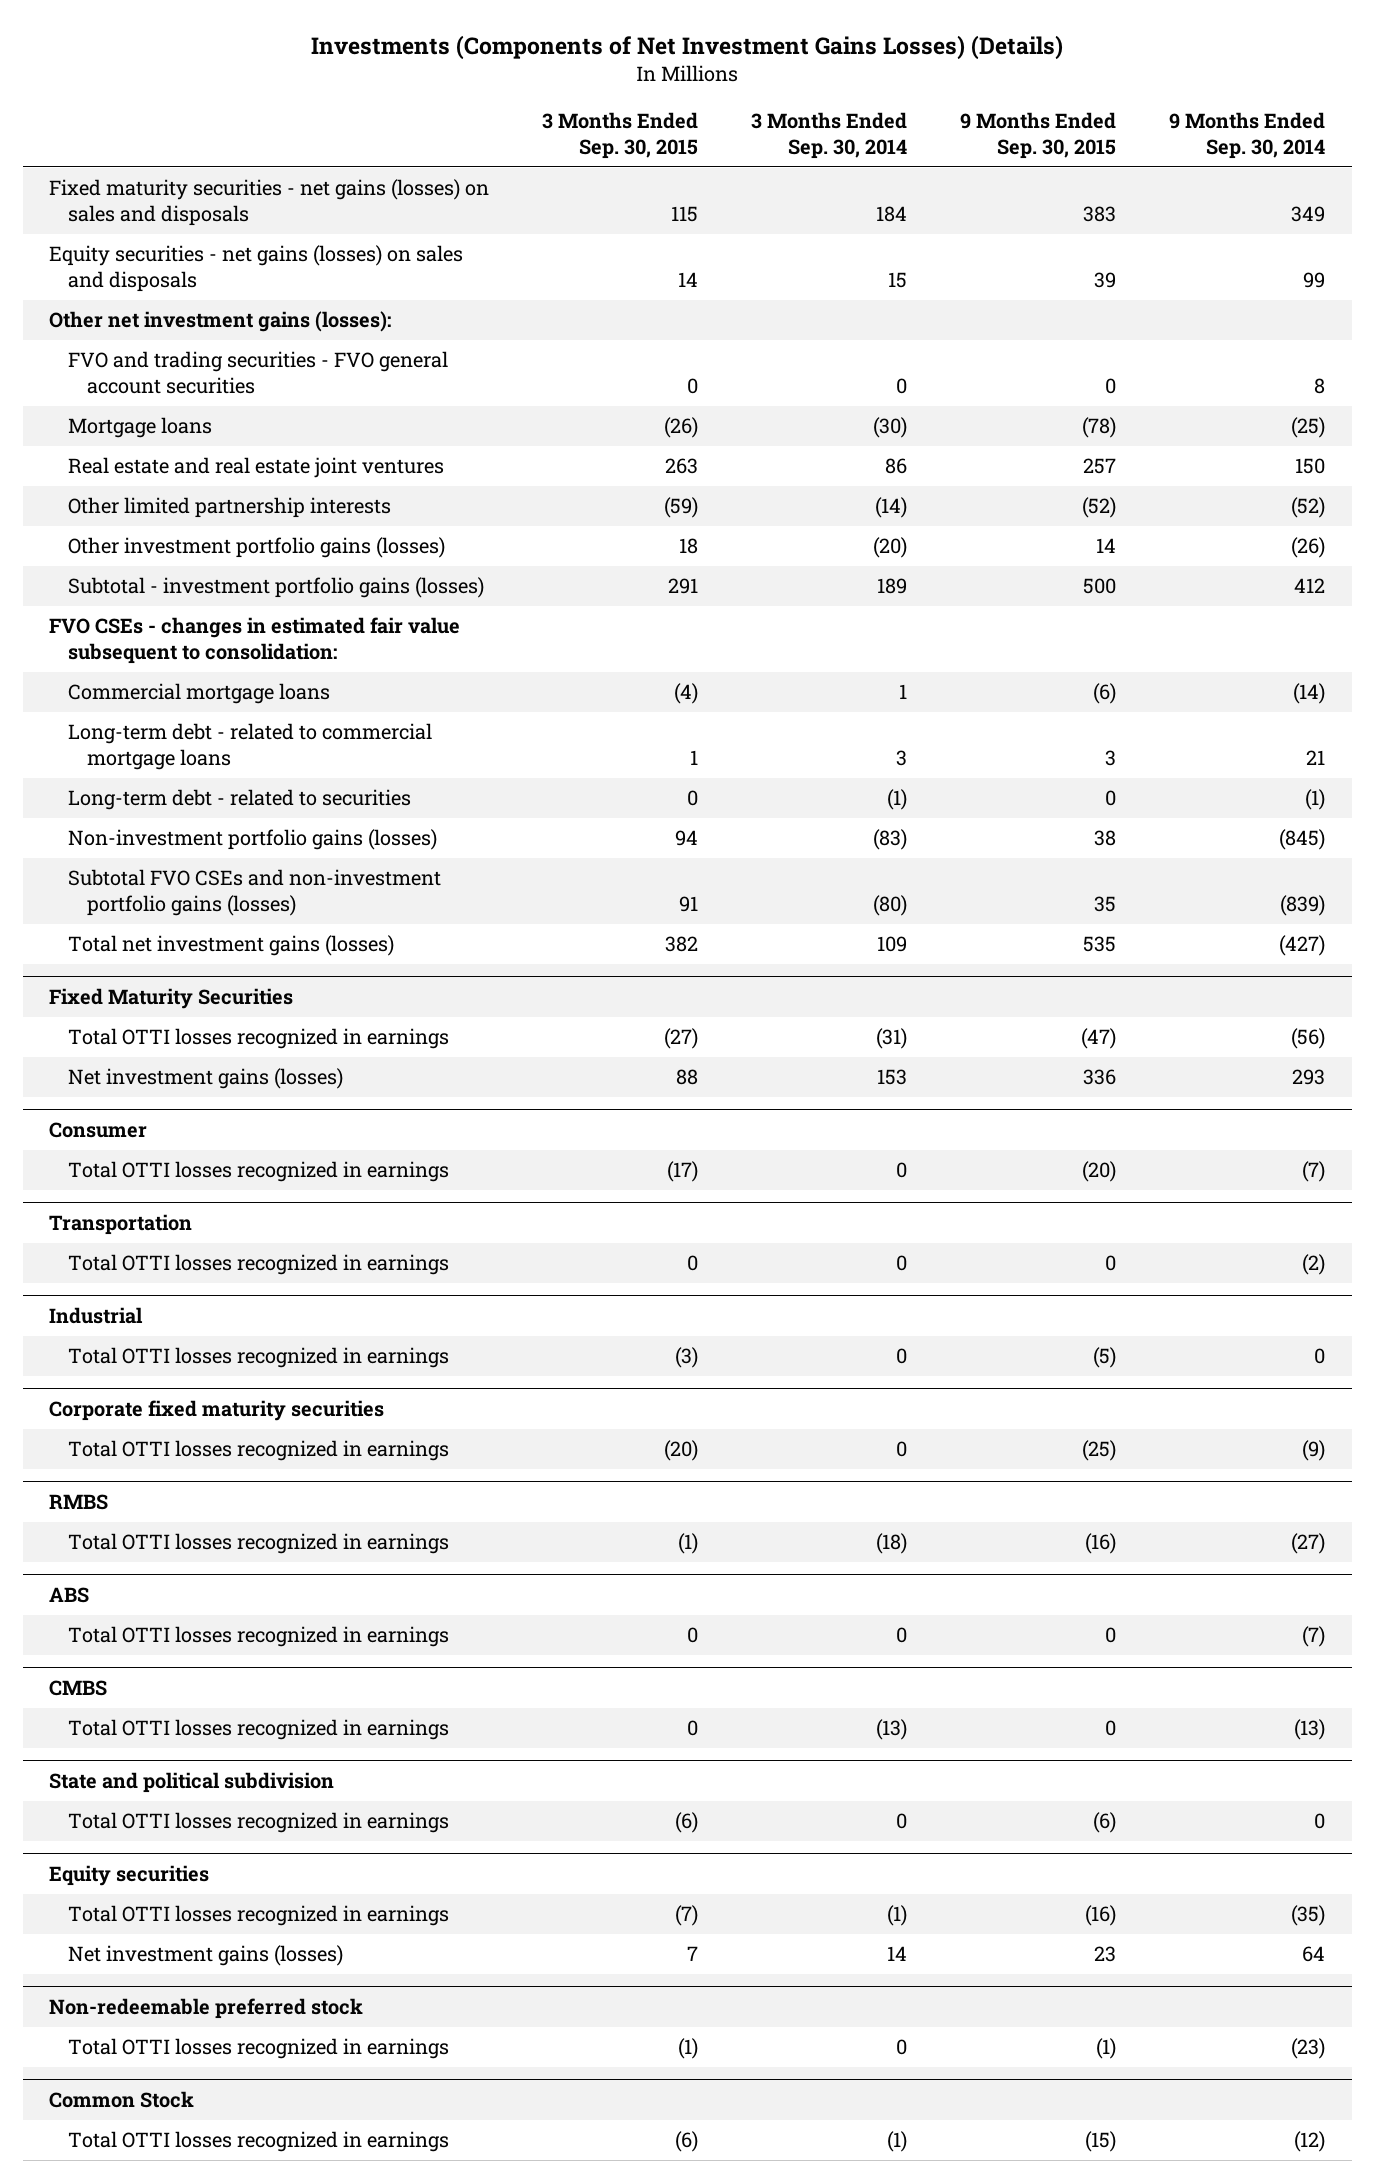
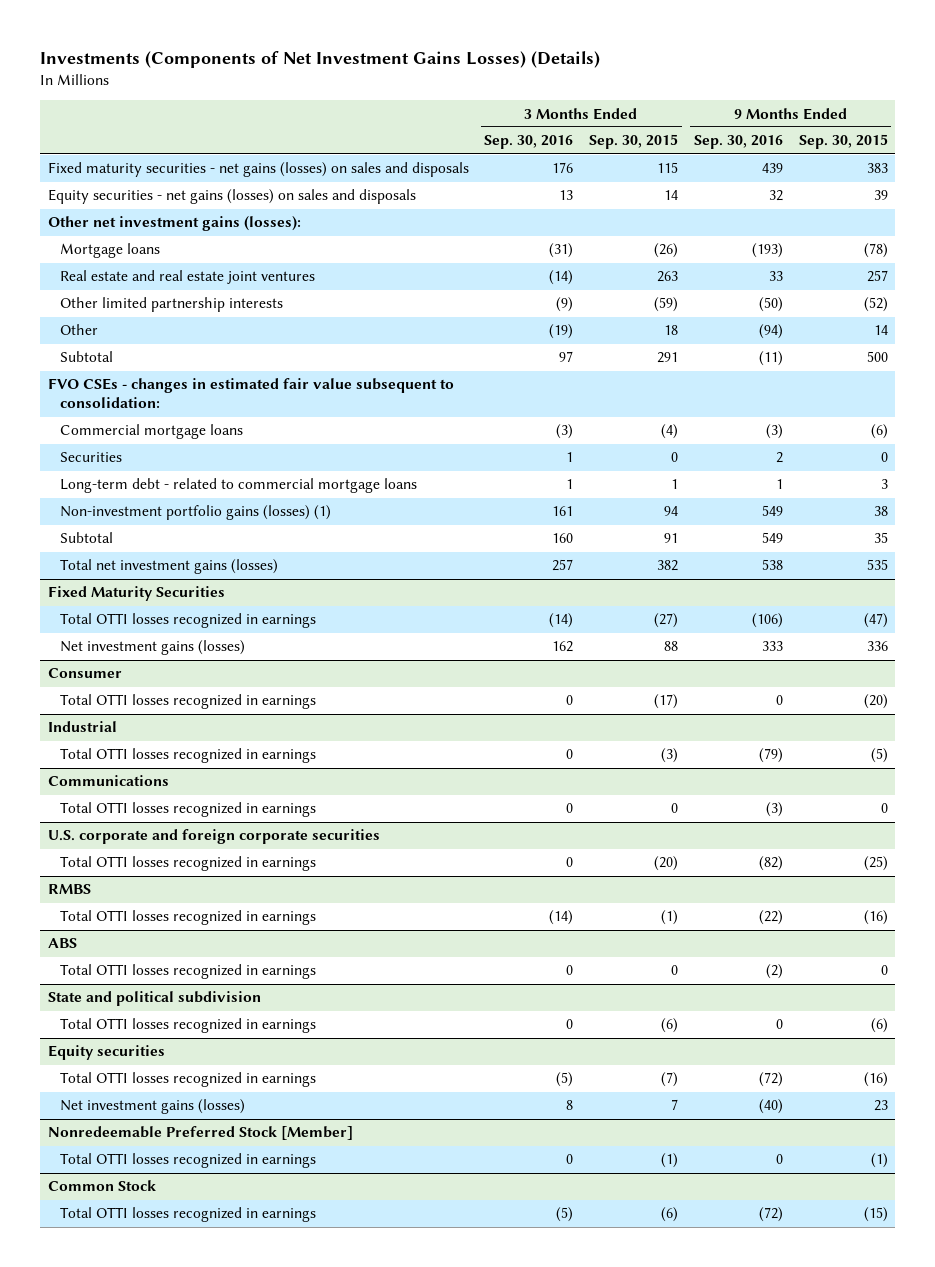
[751,112,908,159] 3 Months Ended Sep. 30, 2014 -> none
[1169,112,1326,159] 9 Months Ended Sep. 30, 2014 -> none
none -> [484,135,574,150] Sep. 30, 2016
none -> [693,135,783,150] Sep. 30, 2016
[67,351,448,394] FVO and trading securities - FVO general account securities -> none
[67,537,445,559] Other investment portfolio gains (losses) -> [59,324,98,336] Other
[67,577,484,599] Subtotal - investment portfolio gains (losses) -> [59,351,113,363] Subtotal
none -> [59,452,122,463] Securities
[67,789,411,811] Long-term debt - related to securities -> none
[67,829,437,851] Non-investment portfolio gains (losses) -> [59,505,331,521] Non-investment portfolio gains (losses) (1)
[67,869,441,916] Subtotal FVO CSEs and non-investment portfolio gains (losses) -> [59,532,113,544] Subtotal
[49,1214,193,1236] Transportation -> none
[67,1254,449,1276] Total OTTI losses recognized in earnings -> none
none -> [47,775,169,787] Communications
none -> [59,802,316,818] Total OTTI losses recognized in earnings
[49,1400,385,1422] Corporate fixed maturity securities -> [47,829,380,845] U.S. corporate and foreign corporate securities
[49,1680,108,1697] CMBS -> none
[67,1719,449,1741] Total OTTI losses recognized in earnings -> none
[49,1998,364,2020] Non-redeemable preferred stock -> [47,1126,353,1141] Nonredeemable Preferred Stock [Member]

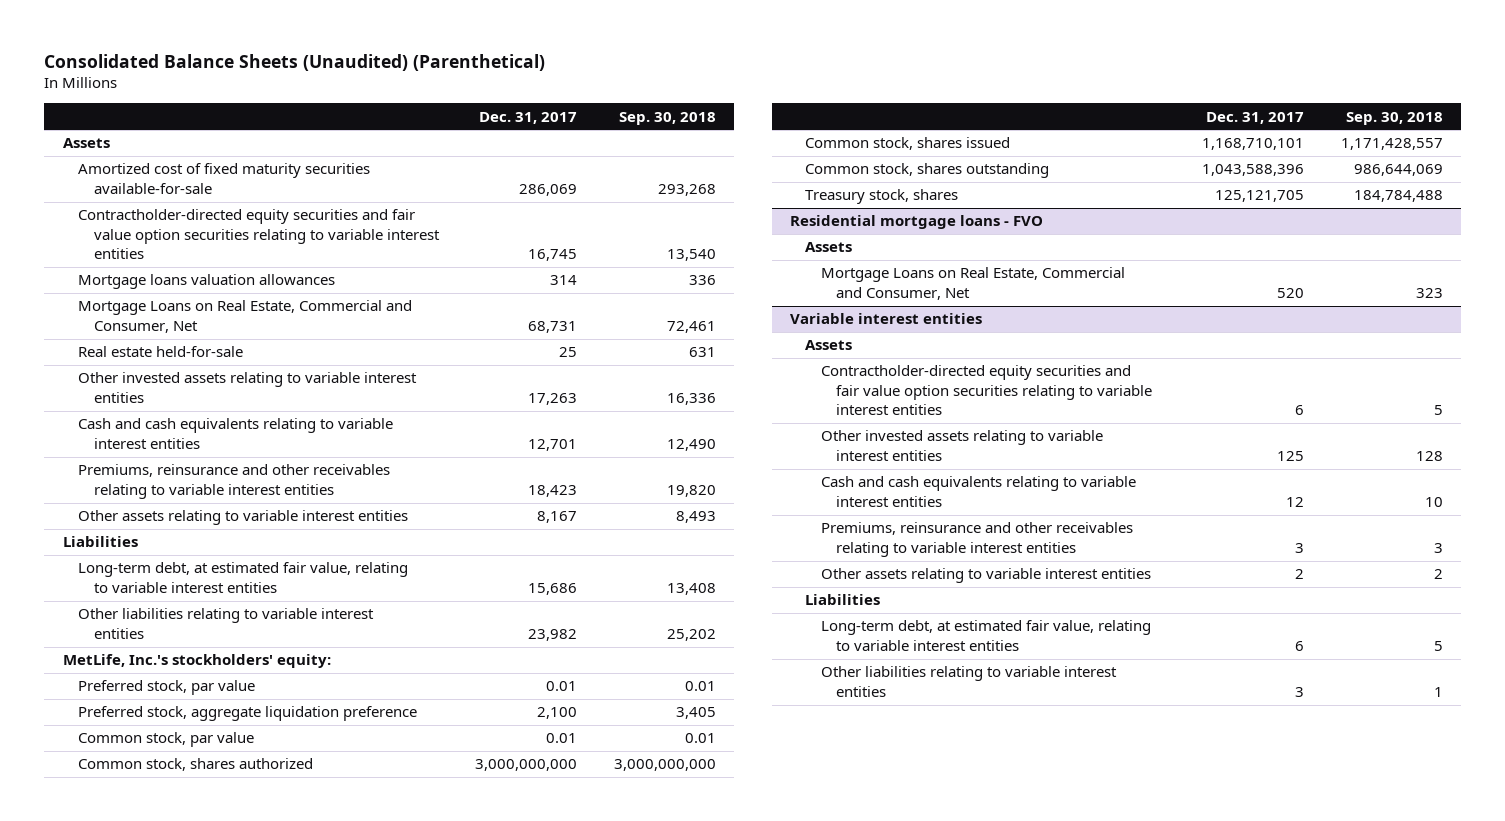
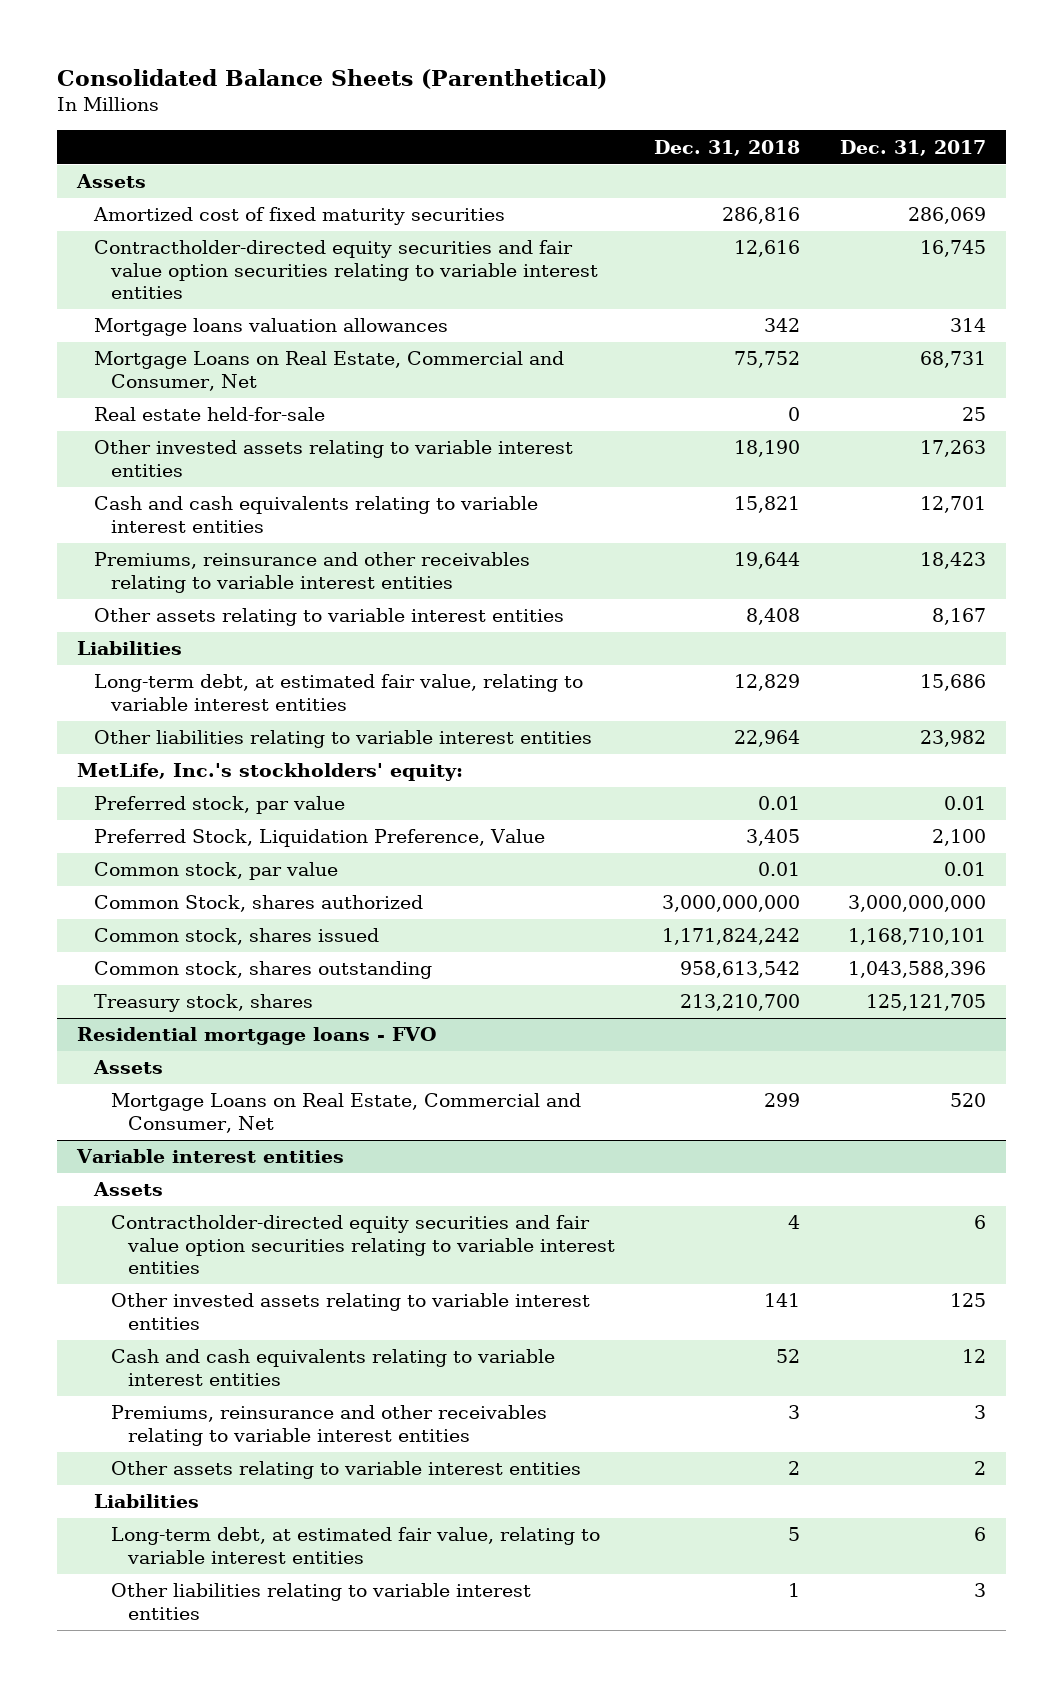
[44,53,546,71] Consolidated Balance Sheets (Unaudited) (Parenthetical) -> [57,69,608,90] Consolidated Balance Sheets (Parenthetical)
[618,111,716,125] Sep. 30, 2018 -> none
none -> [654,139,801,156] Dec. 31, 2018
[78,163,371,194] Amortized cost of fixed maturity securities available-for-sale -> [92,207,505,226] Amortized cost of fixed maturity securities
[78,706,418,722] Preferred stock, aggregate liquidation preference -> [93,829,545,848] Preferred Stock, Liquidation Preference, Value
[78,758,314,772] Common stock, shares authorized -> [93,895,423,913] Common Stock, shares authorized

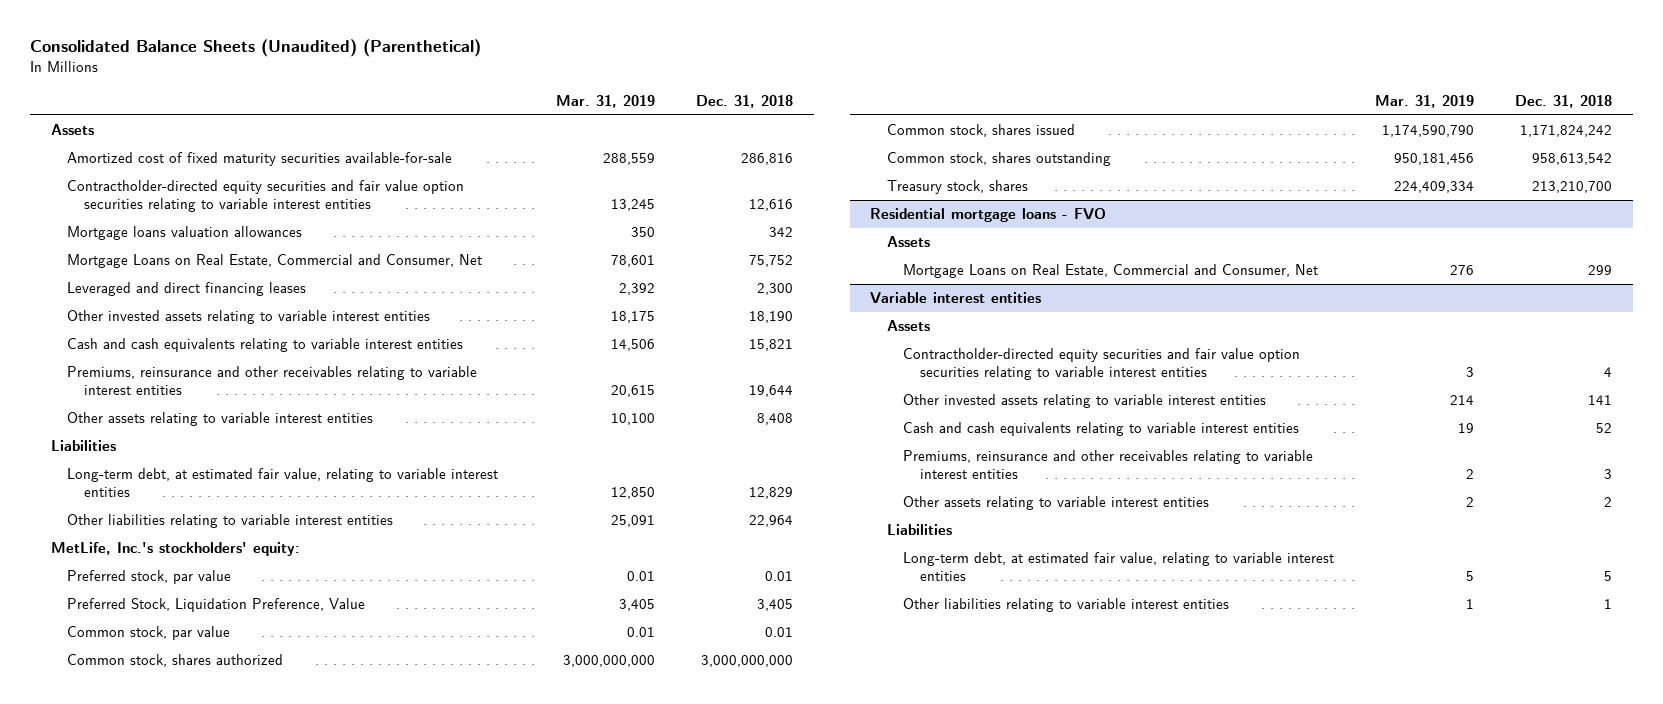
[57,69,608,90] Consolidated Balance Sheets (Parenthetical) -> [30,39,482,58] Consolidated Balance Sheets (Unaudited) (Parenthetical)
[839,139,986,156] Dec. 31, 2017 -> none
none -> [555,94,655,108] Mar. 31, 2019
[92,207,505,226] Amortized cost of fixed maturity securities -> [67,152,453,167] Amortized cost of fixed maturity securities available-for-sale
[93,407,325,422] Real estate held-for-sale -> none
none -> [67,282,307,297] Leveraged and direct financing leases
[93,895,423,913] Common Stock, shares authorized -> [67,654,284,668] Common stock, shares authorized

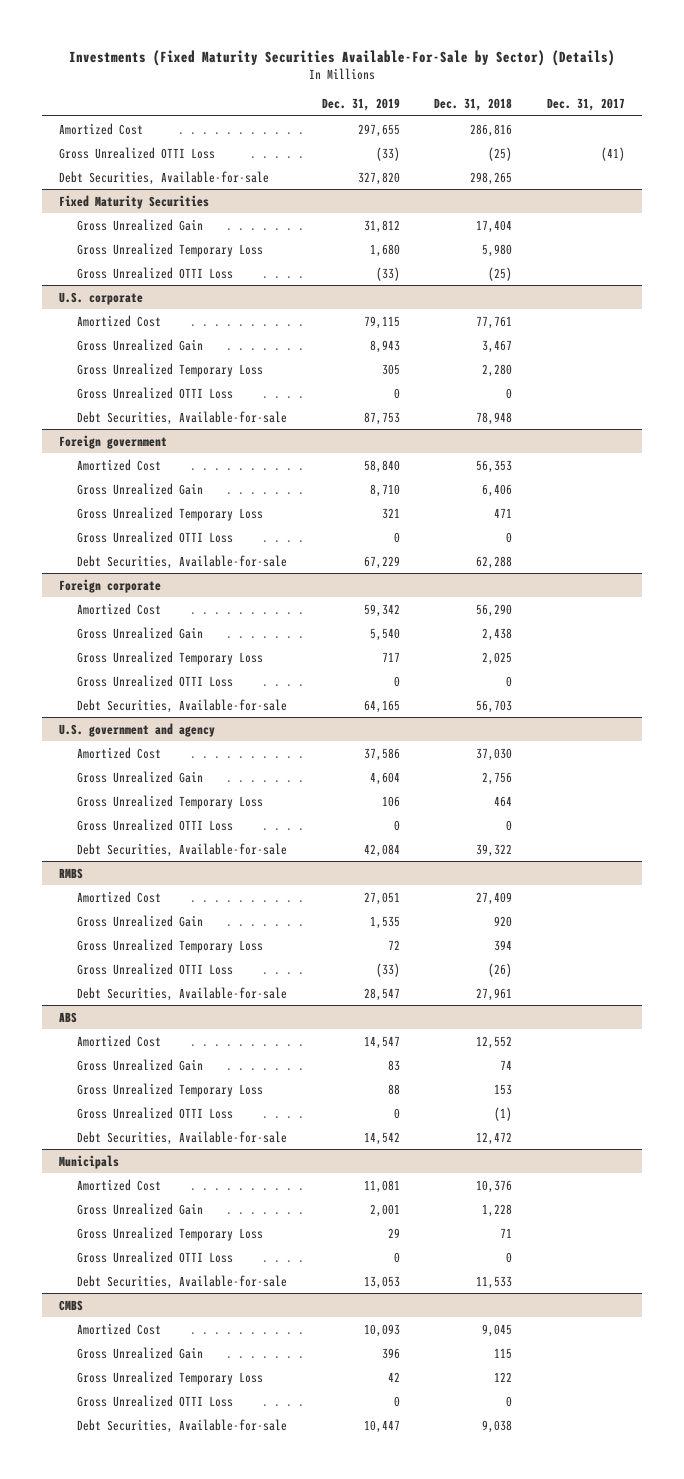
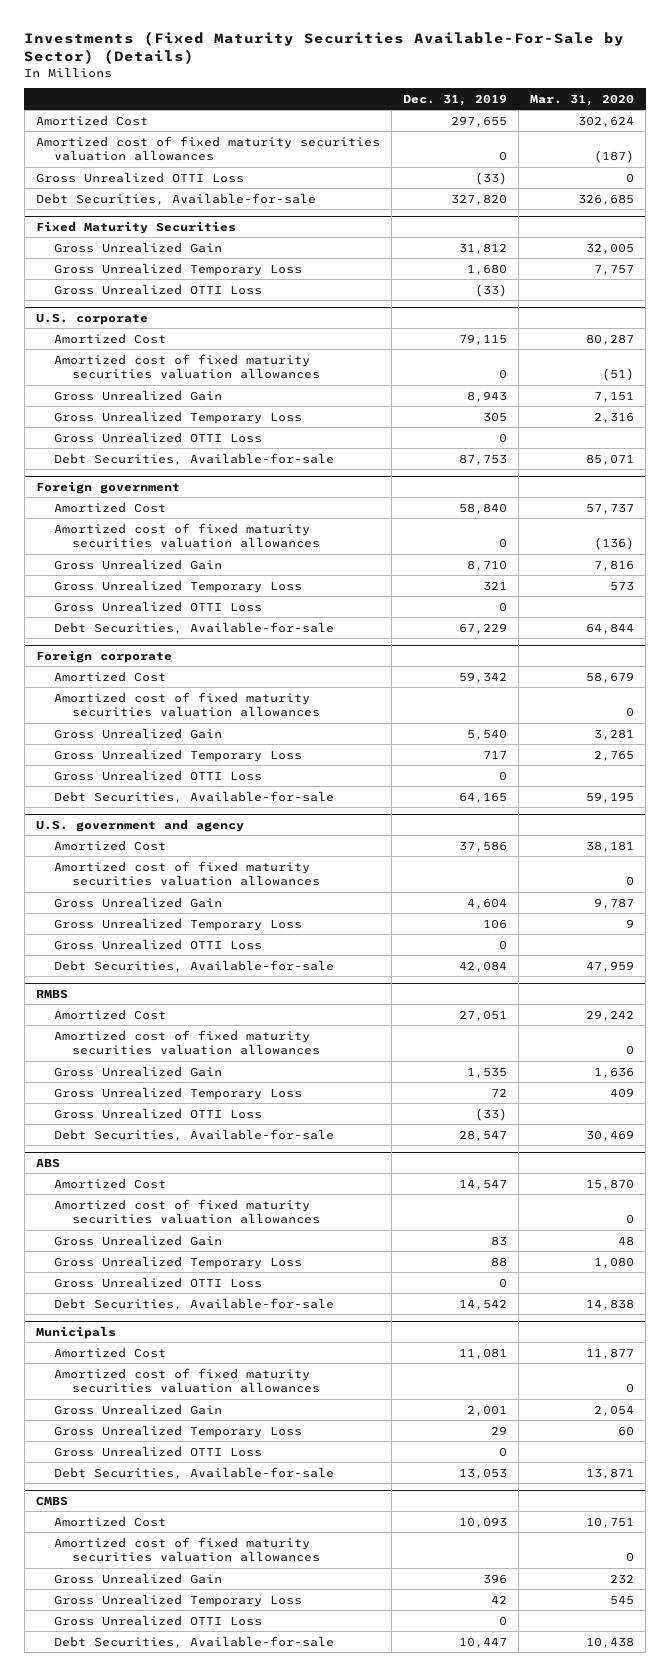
[434,98,513,112] Dec. 31, 2018 -> none
[547,98,626,112] Dec. 31, 2017 -> none
none -> [530,93,635,106] Mar. 31, 2020
none -> [35,135,380,162] Amortized cost of fixed maturity securities valuation allowances
none -> [53,353,320,380] Amortized cost of fixed maturity securities valuation allowances
none -> [53,522,320,549] Amortized cost of fixed maturity securities valuation allowances
none -> [53,691,320,718] Amortized cost of fixed maturity securities valuation allowances
none -> [53,860,320,887] Amortized cost of fixed maturity securities valuation allowances
none -> [53,1029,320,1056] Amortized cost of fixed maturity securities valuation allowances
none -> [53,1198,320,1225] Amortized cost of fixed maturity securities valuation allowances
none -> [53,1367,320,1394] Amortized cost of fixed maturity securities valuation allowances
none -> [53,1536,320,1563] Amortized cost of fixed maturity securities valuation allowances

